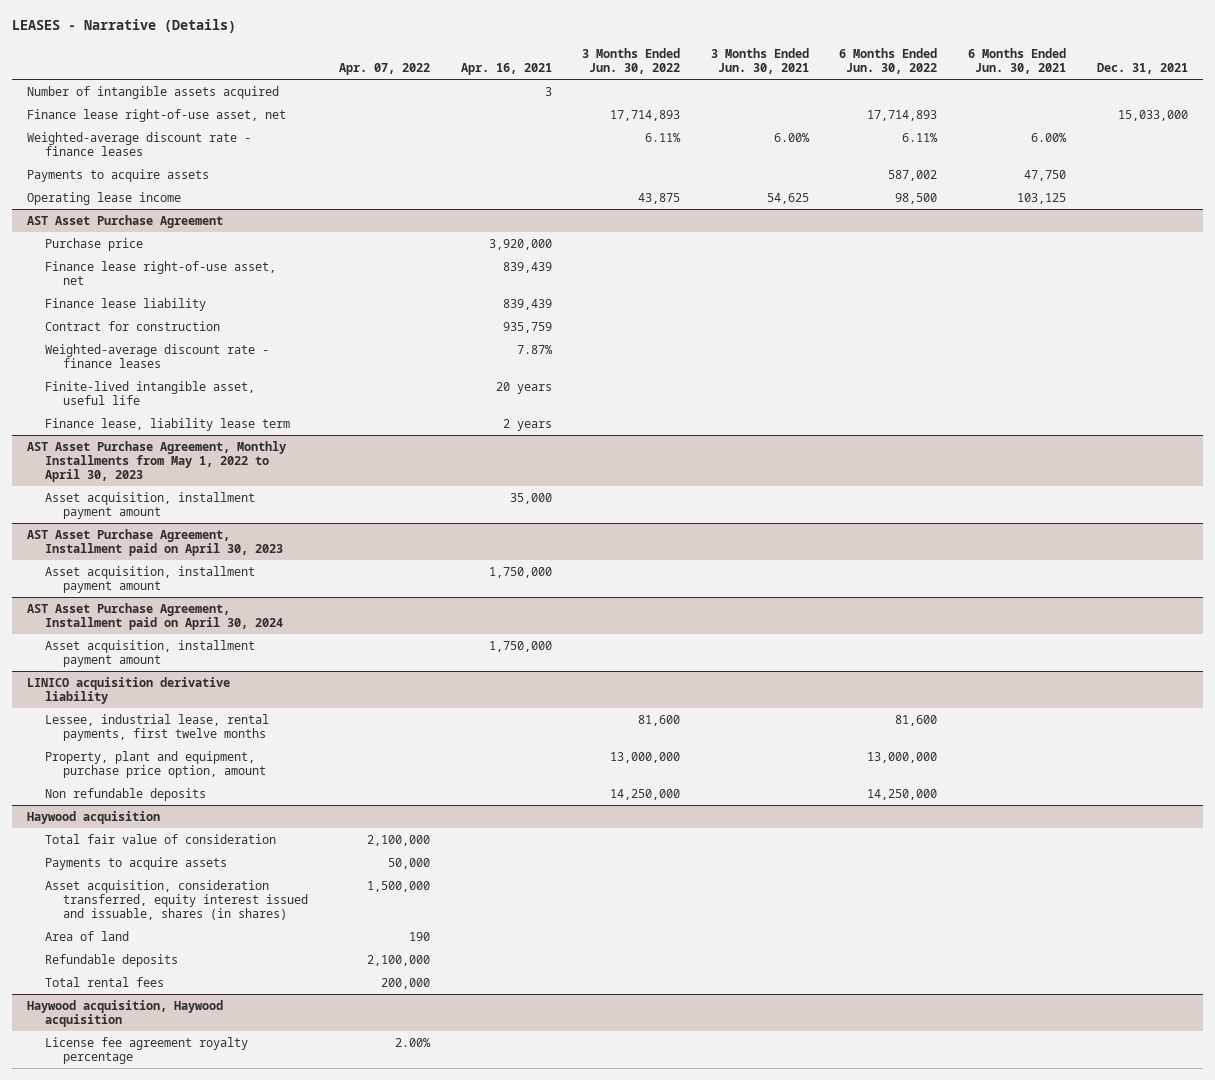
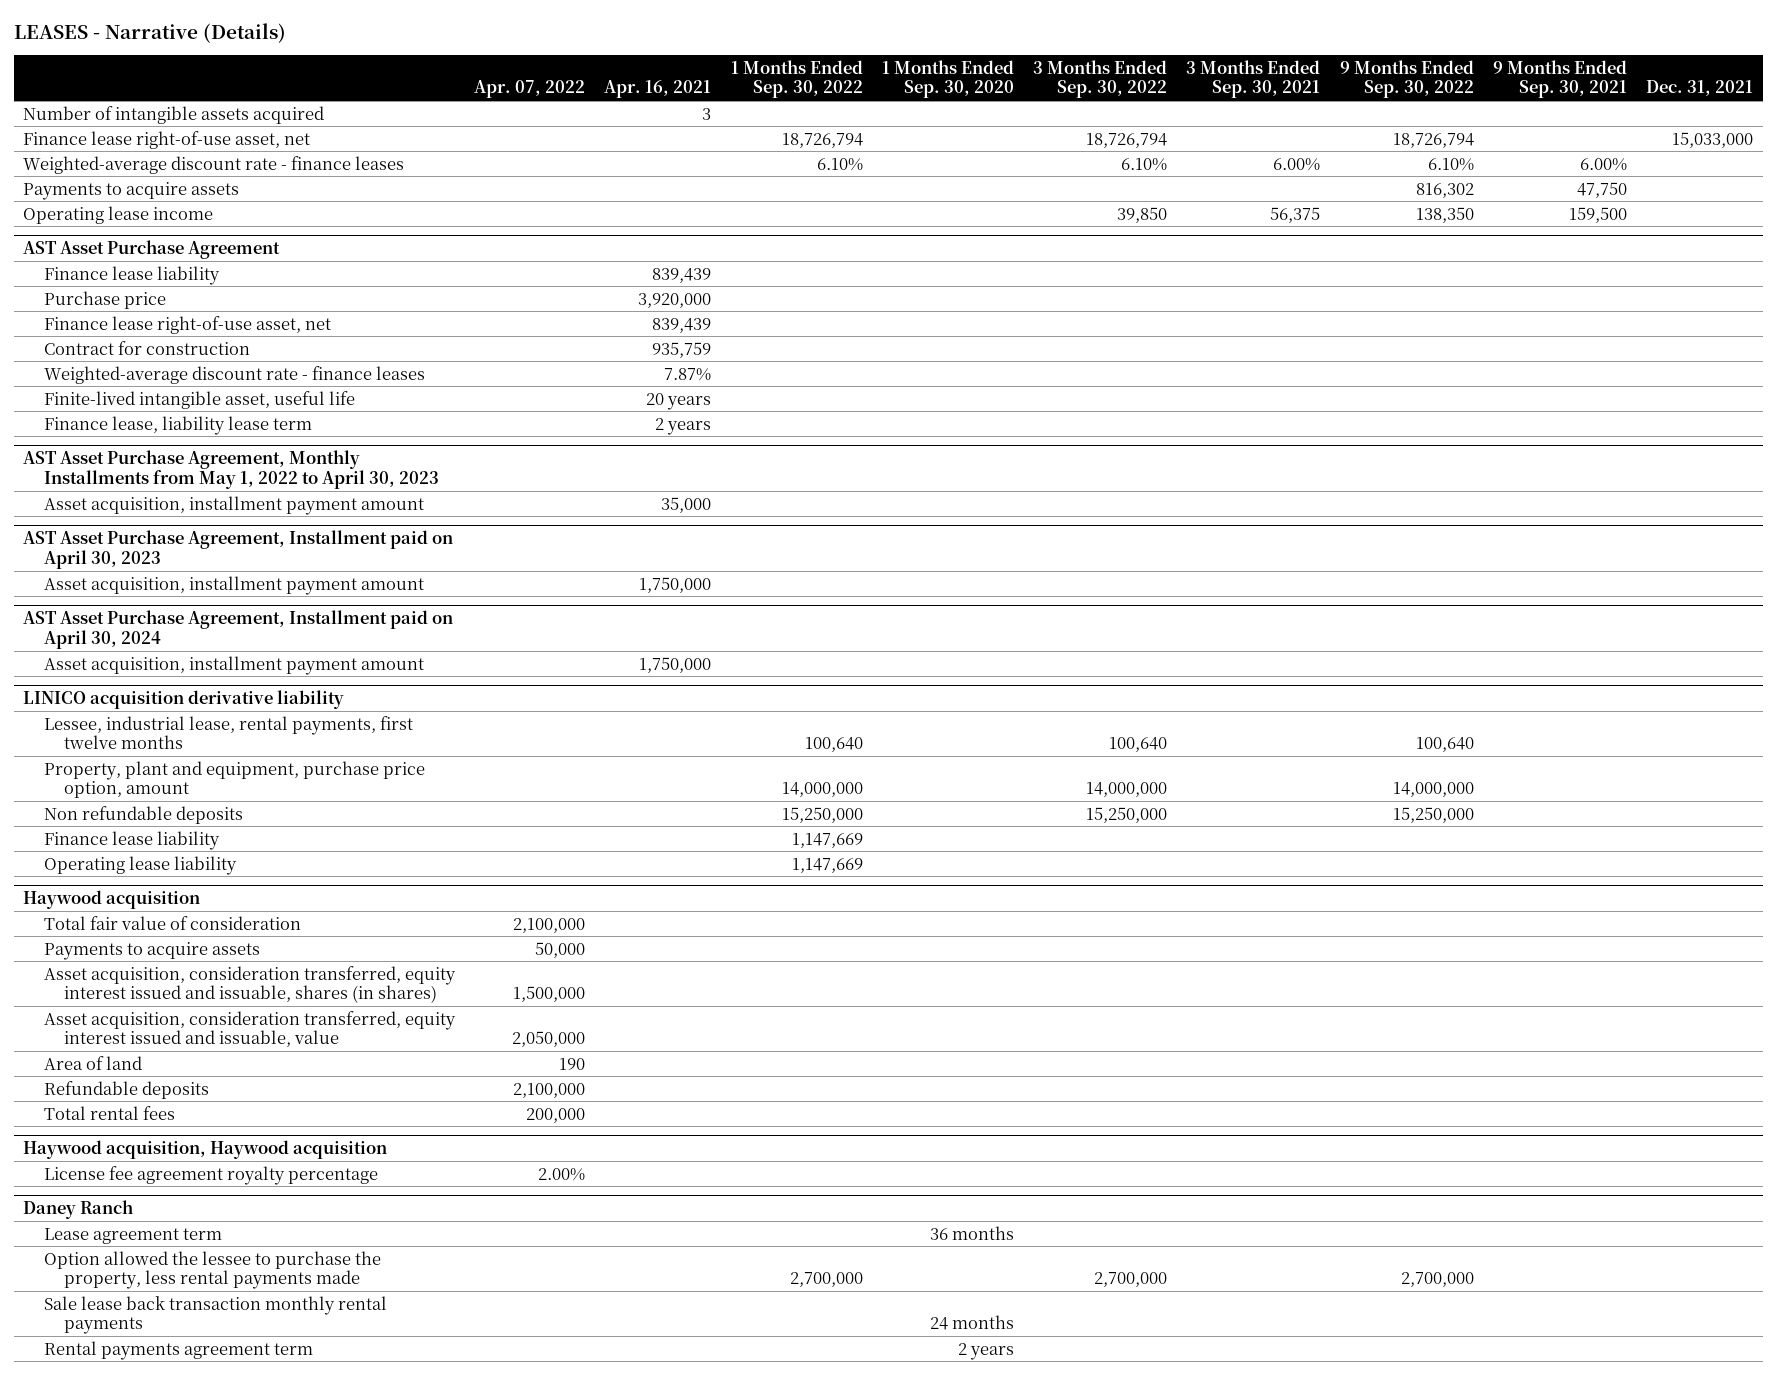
[582,47,681,74] 3 Months Ended Jun. 30, 2022 -> none
[710,47,809,74] 3 Months Ended Jun. 30, 2021 -> none
[839,47,938,74] 6 Months Ended Jun. 30, 2022 -> none
[968,47,1067,74] 6 Months Ended Jun. 30, 2021 -> none
none -> [730,59,863,99] 1 Months Ended Sep. 30, 2022
none -> [881,59,1014,99] 1 Months Ended Sep. 30, 2020
none -> [1033,59,1168,99] 3 Months Ended Sep. 30, 2022
none -> [1186,59,1321,99] 3 Months Ended Sep. 30, 2021
none -> [1339,59,1474,99] 9 Months Ended Sep. 30, 2022
none -> [1493,59,1628,99] 9 Months Ended Sep. 30, 2021
[45,297,207,311] Finance lease liability -> [43,265,220,285] Finance lease liability
none -> [43,830,220,850] Finance lease liability
none -> [43,855,237,875] Operating lease liability
none -> [43,1010,456,1048] Asset acquisition, consideration transferred, equity interest issued and issuable, value
none -> [23,1200,134,1220] Daney Ranch
none -> [43,1227,222,1244] Lease agreement term
none -> [43,1250,381,1290] Option allowed the lessee to purchase the property, less rental payments made
none -> [43,1295,387,1335] Sale lease back transaction monthly rental payments
none -> [43,1340,313,1360] Rental payments agreement term

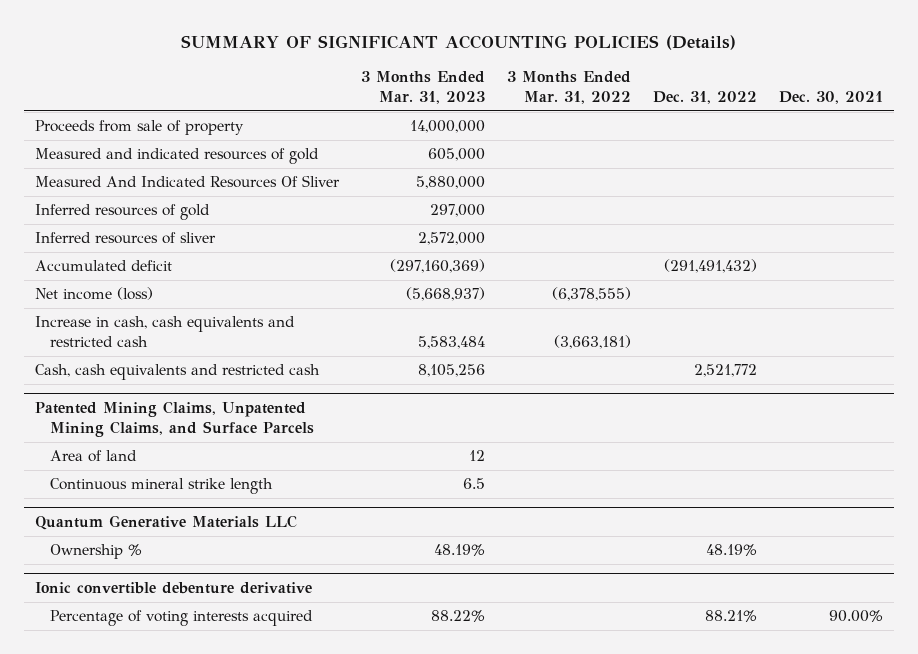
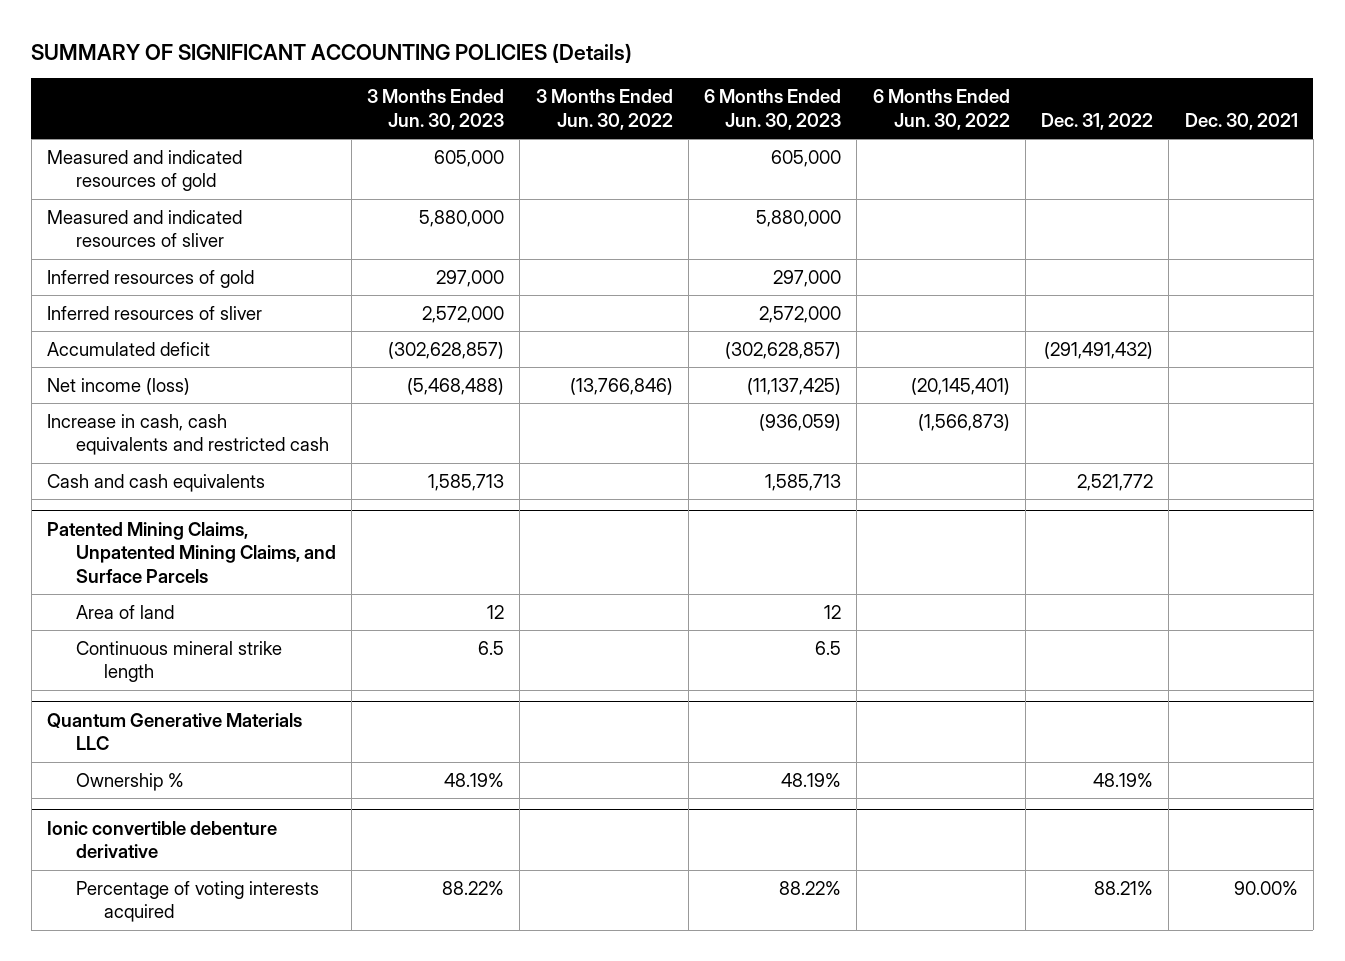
[360,71,485,104] 3 Months Ended Mar. 31, 2023 -> none
[506,71,631,104] 3 Months Ended Mar. 31, 2022 -> none
none -> [367,89,505,130] 3 Months Ended Jun. 30, 2023
none -> [535,89,673,130] 3 Months Ended Jun. 30, 2022
none -> [704,89,842,130] 6 Months Ended Jun. 30, 2023
none -> [872,89,1010,130] 6 Months Ended Jun. 30, 2022
[34,120,244,136] Proceeds from sale of property -> none
[34,175,340,189] Measured And Indicated Resources Of Sliver -> [47,209,243,248] Measured and indicated resources of sliver
[34,364,320,381] Cash, cash equivalents and restricted cash -> [47,473,266,492] Cash and cash equivalents

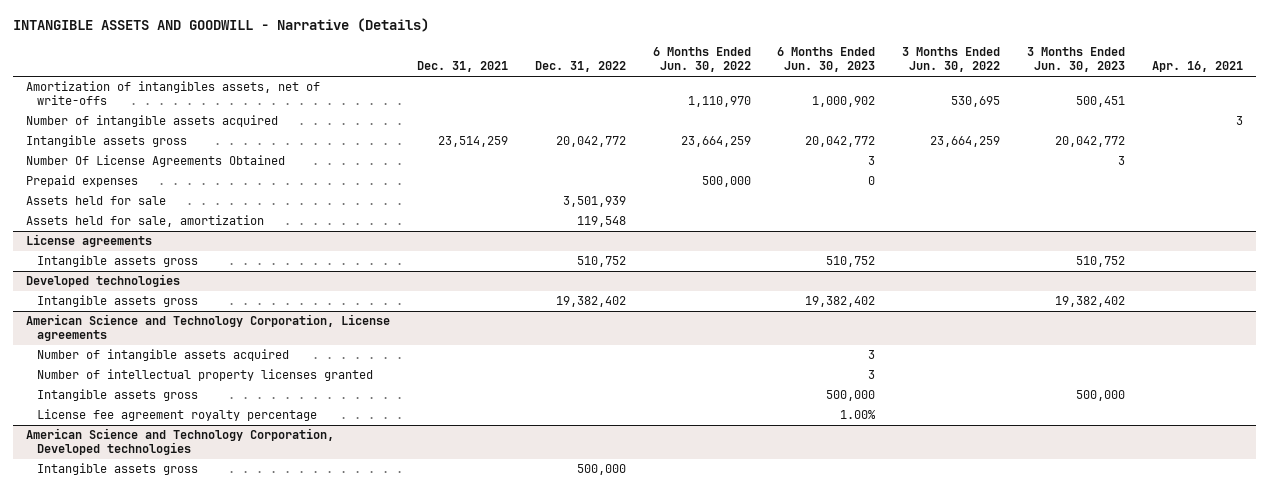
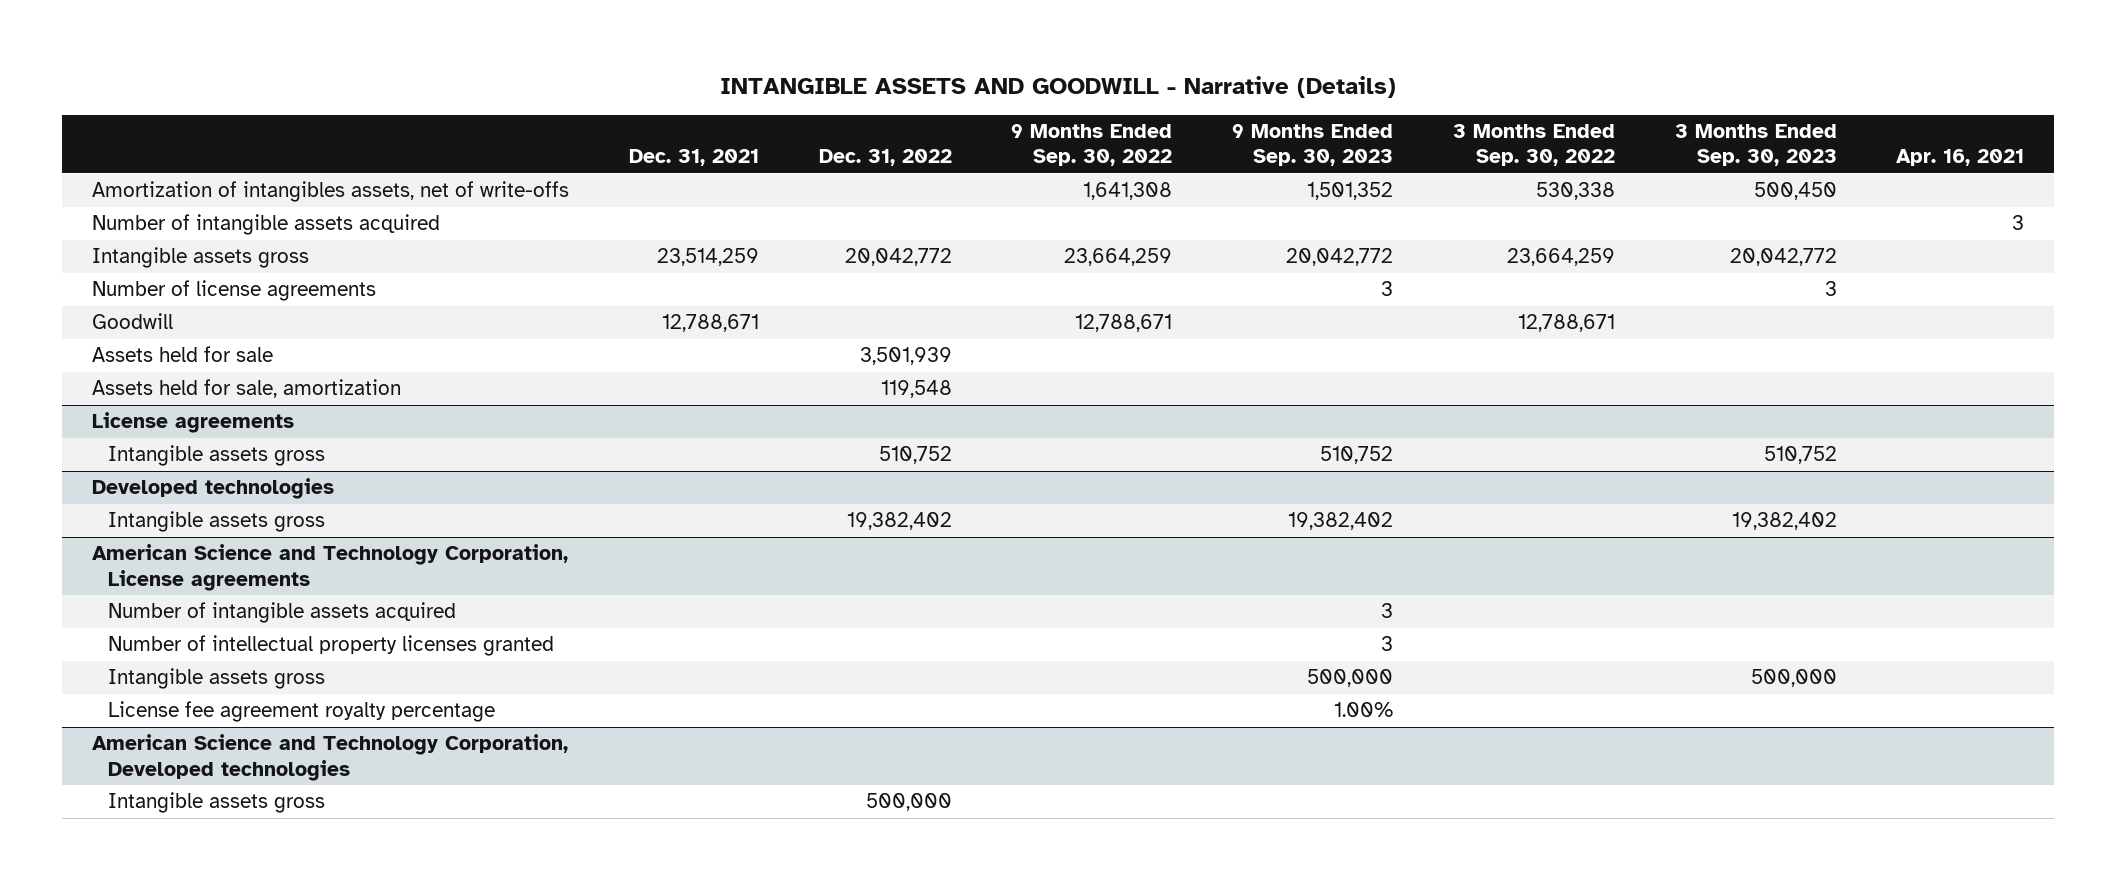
[652,47,751,73] 6 Months Ended Jun. 30, 2022 -> none
[777,47,876,73] 6 Months Ended Jun. 30, 2023 -> none
[902,47,1001,73] 3 Months Ended Jun. 30, 2022 -> none
[1027,47,1126,73] 3 Months Ended Jun. 30, 2023 -> none
none -> [1011,124,1173,167] 9 Months Ended Sep. 30, 2022
none -> [1232,124,1394,167] 9 Months Ended Sep. 30, 2023
none -> [1452,124,1615,167] 3 Months Ended Sep. 30, 2022
none -> [1674,124,1837,167] 3 Months Ended Sep. 30, 2023
[25,175,138,188] Prepaid expenses -> none
[25,155,285,168] Number Of License Agreements Obtained -> [92,280,377,302] Number of license agreements
none -> [92,313,174,330] Goodwill

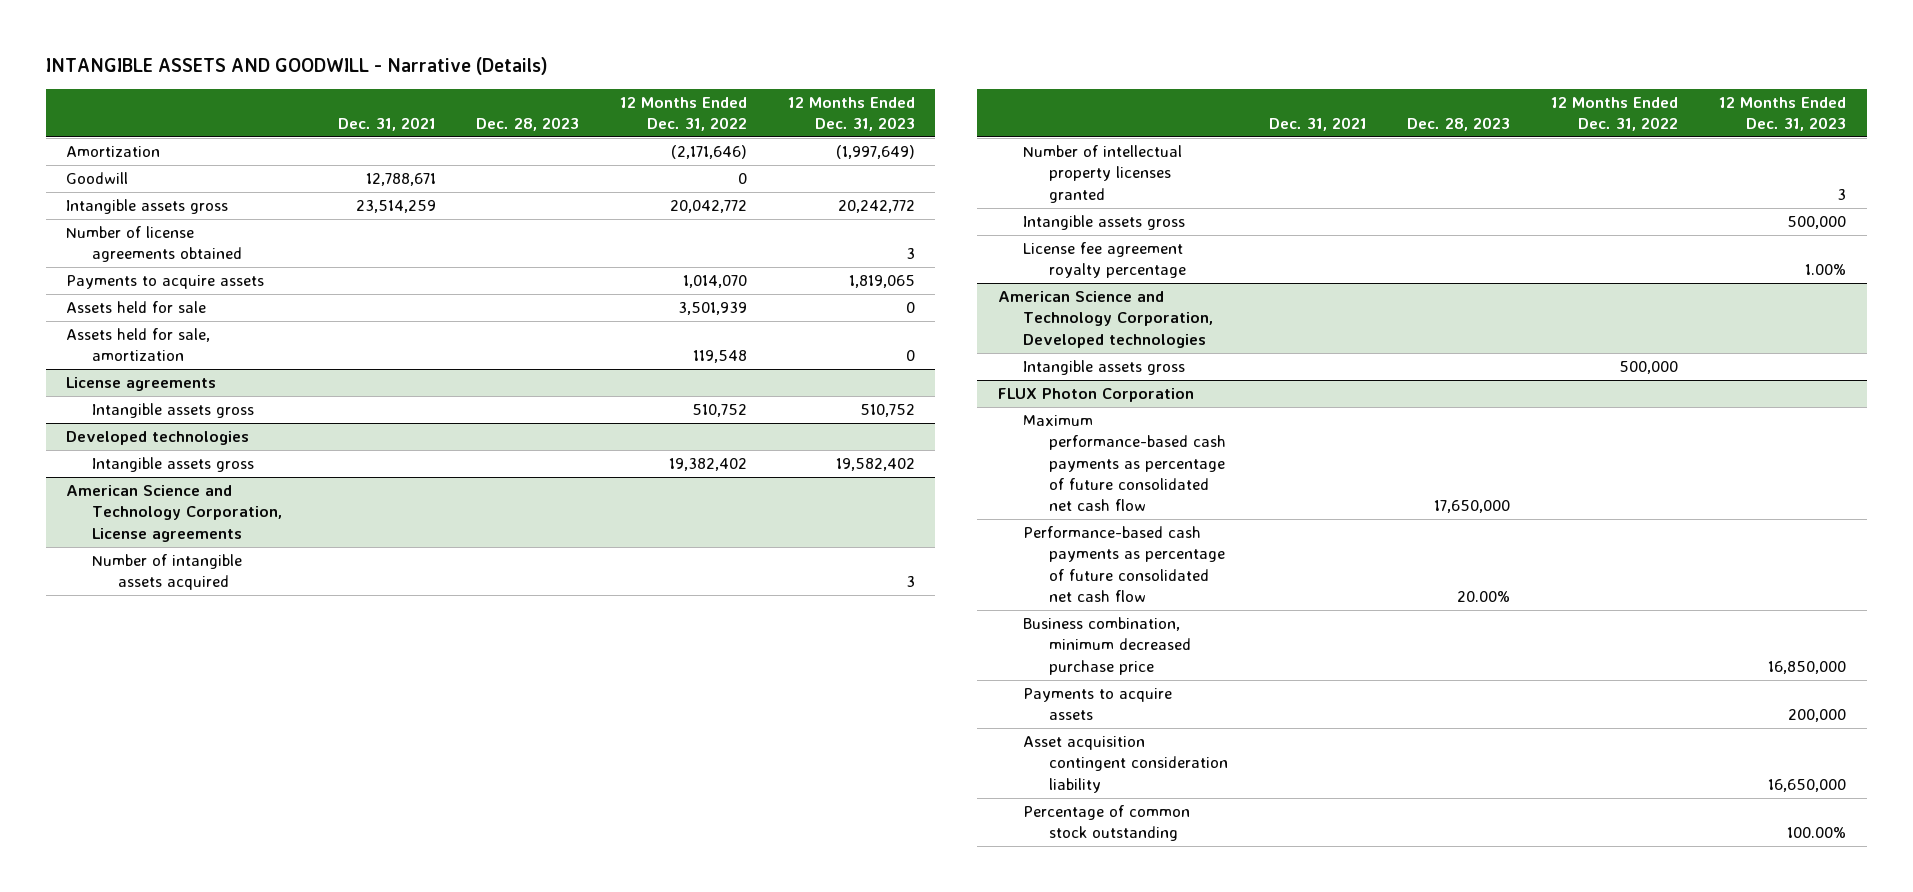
[818,149,952,167] Dec. 31, 2022 -> none
[1011,124,1173,167] 9 Months Ended Sep. 30, 2022 -> none
[1232,124,1394,167] 9 Months Ended Sep. 30, 2023 -> none
[1452,124,1615,167] 3 Months Ended Sep. 30, 2022 -> none
[1674,124,1837,167] 3 Months Ended Sep. 30, 2023 -> none
[1896,149,2025,167] Apr. 16, 2021 -> none
none -> [476,117,580,132] Dec. 28, 2023
none -> [620,96,748,132] 12 Months Ended Dec. 31, 2022
none -> [788,96,916,132] 12 Months Ended Dec. 31, 2023
[92,214,441,236] Number of intangible assets acquired -> none
[92,280,377,302] Number of license agreements -> none
[92,181,570,203] Amortization of intangibles assets, net of write-offs -> [66,146,161,158] Amortization
[92,247,310,269] Intangible assets gross -> [66,199,229,215] Intangible assets gross
none -> [66,226,243,263] Number of license agreements obtained
none -> [66,275,265,290] Payments to acquire assets
none -> [997,388,1194,403] FLUX Photon Corporation
none -> [1023,415,1226,512] Maximum performance-based cash payments as percentage of future consolidated net cash flow
none -> [1023,526,1225,603] Performance-based cash payments as percentage of future consolidated net cash flow
none -> [1023,617,1191,675] Business combination, minimum decreased purchase price
none -> [1023,688,1173,721] Payments to acquire assets
none -> [1023,736,1228,793] Asset acquisition contingent consideration liability
none -> [1023,805,1191,842] Percentage of common stock outstanding

